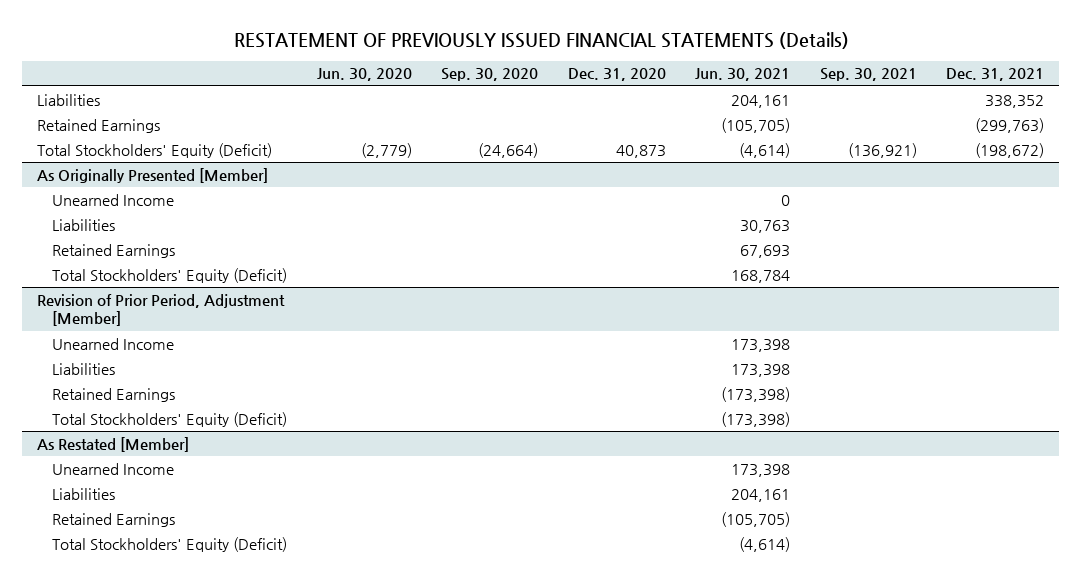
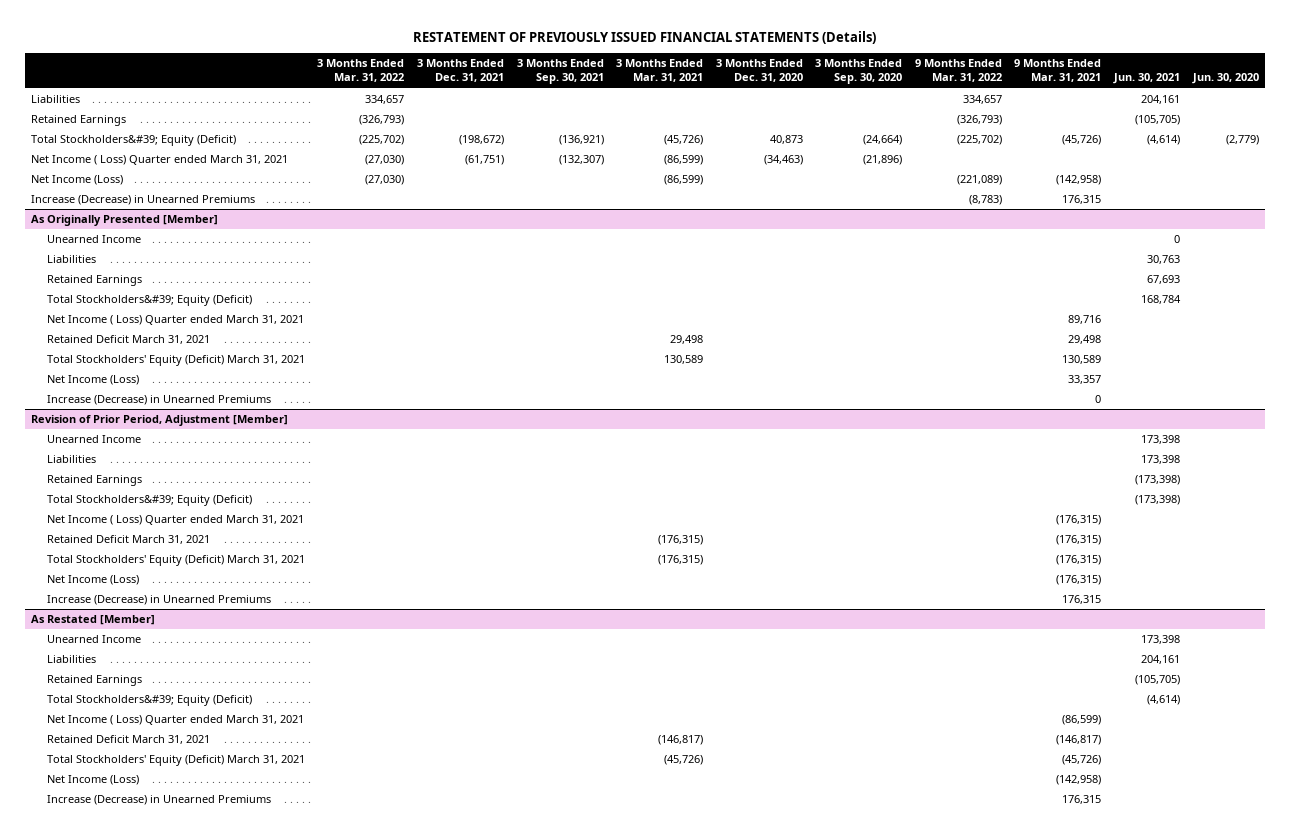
[441,68,539,82] Sep. 30, 2020 -> none
[567,68,666,82] Dec. 31, 2020 -> none
[819,68,917,82] Sep. 30, 2021 -> none
[946,68,1045,82] Dec. 31, 2021 -> none
none -> [317,59,405,83] 3 Months Ended Mar. 31, 2022
none -> [416,59,504,83] 3 Months Ended Dec. 31, 2021
none -> [516,59,604,85] 3 Months Ended Sep. 30, 2021
none -> [616,59,704,83] 3 Months Ended Mar. 31, 2021
none -> [715,59,803,83] 3 Months Ended Dec. 31, 2020
none -> [815,59,903,85] 3 Months Ended Sep. 30, 2020
none -> [914,59,1002,83] 9 Months Ended Mar. 31, 2022
none -> [1014,59,1102,83] 9 Months Ended Mar. 31, 2021
[36,142,272,158] Total Stockholders' Equity (Deficit) -> [30,135,236,147] Total Stockholders&#39; Equity (Deficit)
none -> [30,155,288,166] Net Income ( Loss) Quarter ended March 31, 2021
none -> [30,175,123,186] Net Income (Loss)
none -> [30,195,255,206] Increase (Decrease) in Unearned Premiums
[52,267,288,283] Total Stockholders' Equity (Deficit) -> [46,295,252,307] Total Stockholders&#39; Equity (Deficit)
none -> [46,315,304,326] Net Income ( Loss) Quarter ended March 31, 2021
none -> [46,335,210,345] Retained Deficit March 31, 2021
none -> [46,355,305,367] Total Stockholders' Equity (Deficit) March 31, 2021
none -> [46,375,139,386] Net Income (Loss)
none -> [46,395,271,406] Increase (Decrease) in Unearned Premiums
[52,411,288,427] Total Stockholders' Equity (Deficit) -> [46,495,252,507] Total Stockholders&#39; Equity (Deficit)
none -> [46,515,304,526] Net Income ( Loss) Quarter ended March 31, 2021
none -> [46,535,210,545] Retained Deficit March 31, 2021
none -> [46,555,305,567] Total Stockholders' Equity (Deficit) March 31, 2021
none -> [46,575,139,586] Net Income (Loss)
none -> [46,595,271,606] Increase (Decrease) in Unearned Premiums
[52,536,288,552] Total Stockholders' Equity (Deficit) -> [46,695,252,707] Total Stockholders&#39; Equity (Deficit)
none -> [46,715,304,726] Net Income ( Loss) Quarter ended March 31, 2021
none -> [46,735,210,745] Retained Deficit March 31, 2021
none -> [46,755,305,767] Total Stockholders' Equity (Deficit) March 31, 2021
none -> [46,775,139,786] Net Income (Loss)
none -> [46,795,271,806] Increase (Decrease) in Unearned Premiums

